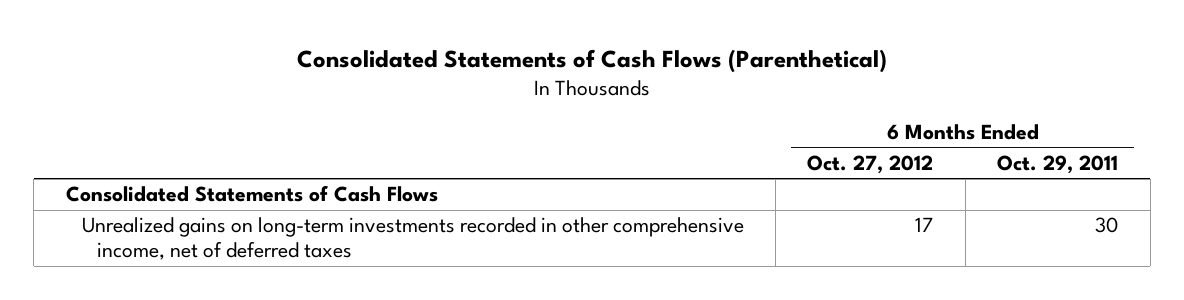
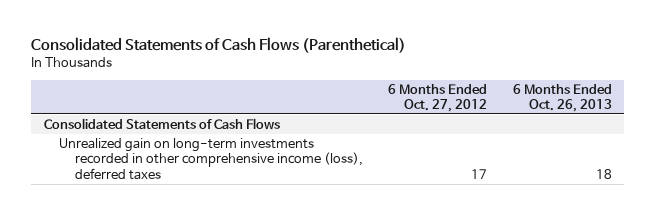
[997,154,1119,174] Oct. 29, 2011 -> none
none -> [512,83,612,113] 6 Months Ended Oct. 26, 2013
[81,217,744,261] Unrealized gains on long-term investments recorded in other comprehensive income, net of deferred taxes -> [59,137,363,180] Unrealized gain on long-term investments recorded in other comprehensive income (loss), deferred taxes

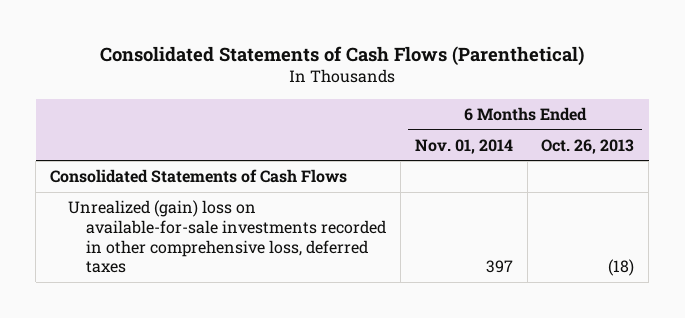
[388,83,488,113] 6 Months Ended Oct. 27, 2012 -> none
none -> [414,138,513,154] Nov. 01, 2014
[59,137,363,180] Unrealized gain on long-term investments recorded in other comprehensive income (loss), deferred taxes -> [68,200,387,274] Unrealized (gain) loss on available-for-sale investments recorded in other comprehensive loss, deferred taxes
[595,168,612,179] 18 -> [608,259,635,277] (18)

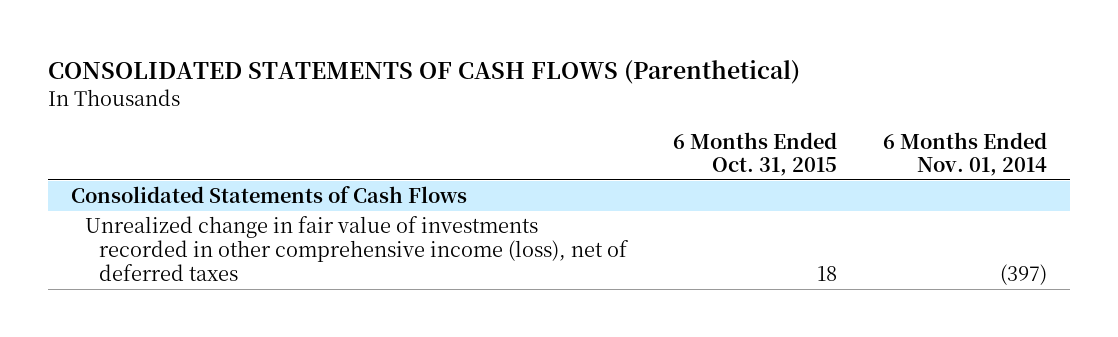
[100,45,585,66] Consolidated Statements of Cash Flows (Parenthetical) -> [48,60,801,85] CONSOLIDATED STATEMENTS OF CASH FLOWS (Parenthetical)
[541,138,635,154] Oct. 26, 2013 -> none
none -> [673,131,838,177] 6 Months Ended Oct. 31, 2015
[68,200,387,274] Unrealized (gain) loss on available-for-sale investments recorded in other comprehensive loss, deferred taxes -> [85,216,630,281] Unrealized change in fair value of investments recorded in other comprehensive income (loss), net of deferred taxes
[485,260,513,274] 397 -> [1000,263,1048,285] (397)

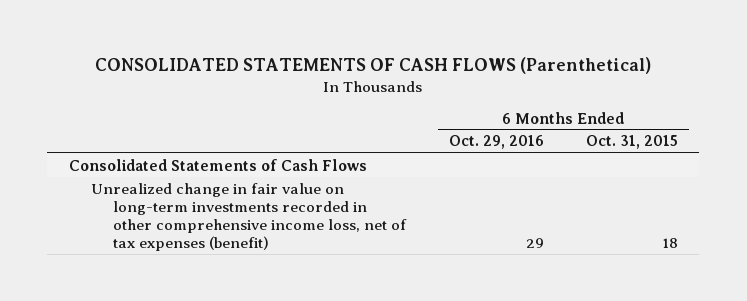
[883,131,1048,177] 6 Months Ended Nov. 01, 2014 -> none
none -> [448,135,544,150] Oct. 29, 2016
[85,216,630,281] Unrealized change in fair value of investments recorded in other comprehensive income (loss), net of deferred taxes -> [90,182,408,252] Unrealized change in fair value on long-term investments recorded in other comprehensive income loss, net of tax expenses (benefit)

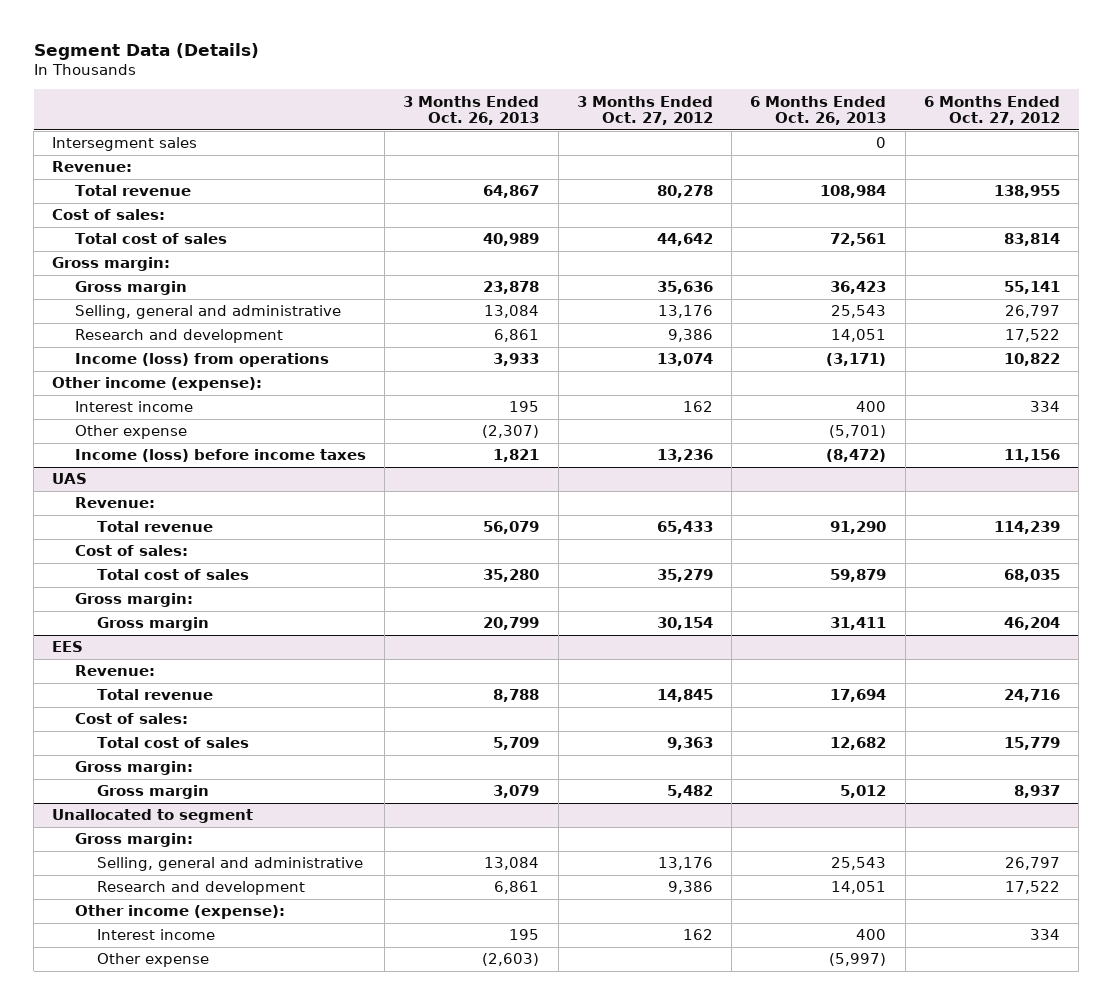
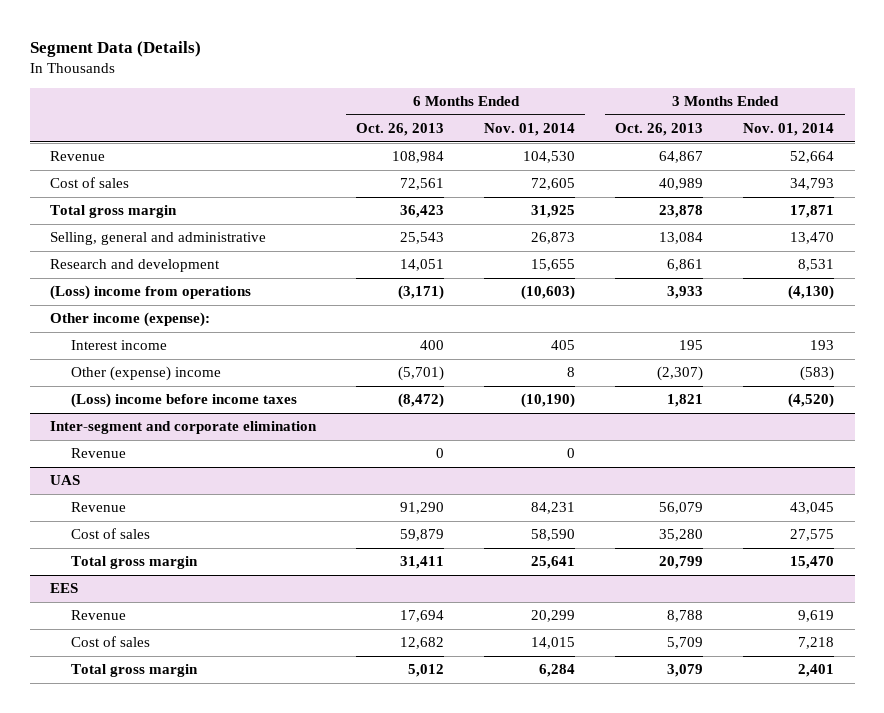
[576,95,713,125] 3 Months Ended Oct. 27, 2012 -> none
[924,95,1061,125] 6 Months Ended Oct. 27, 2012 -> none
none -> [484,123,576,137] Nov. 01, 2014
none -> [743,123,835,137] Nov. 01, 2014
[52,137,198,152] Intersegment sales -> none
[52,161,133,173] Revenue: -> none
[52,209,166,221] Cost of sales: -> none
[52,257,171,272] Gross margin: -> none
[74,185,191,197] Total revenue -> [49,151,105,162] Revenue
[74,233,227,245] Total cost of sales -> [49,177,129,189] Cost of sales
[74,281,187,296] Gross margin -> [49,205,177,219] Total gross margin
[74,353,329,368] Income (loss) from operations -> [49,285,251,301] (Loss) income from operations
[74,425,187,440] Other expense -> [70,366,221,382] Other (expense) income
[74,449,366,463] Income (loss) before income taxes -> [70,393,297,409] (Loss) income before income taxes
none -> [49,421,317,435] Inter-segment and corporate elimination
none -> [70,448,126,459] Revenue
[74,497,155,509] Revenue: -> none
[74,545,188,557] Cost of sales: -> none
[74,593,193,608] Gross margin: -> none
[96,521,213,533] Total revenue -> [70,502,126,513] Revenue
[96,569,249,581] Total cost of sales -> [70,528,150,540] Cost of sales
[96,617,209,632] Gross margin -> [70,556,198,570] Total gross margin
[74,665,155,677] Revenue: -> none
[74,713,188,725] Cost of sales: -> none
[74,761,193,776] Gross margin: -> none
[52,809,254,824] Unallocated to segment -> none
[74,833,193,848] Gross margin: -> none
[96,857,363,872] Selling, general and administrative -> none
[96,881,305,896] Research and development -> none
[74,905,285,920] Other income (expense): -> none
[96,929,215,941] Interest income -> none
[96,953,209,968] Other expense -> none
[96,689,213,701] Total revenue -> [70,610,126,621] Revenue
[96,737,249,749] Total cost of sales -> [70,636,150,648] Cost of sales
[96,785,209,800] Gross margin -> [70,664,198,678] Total gross margin

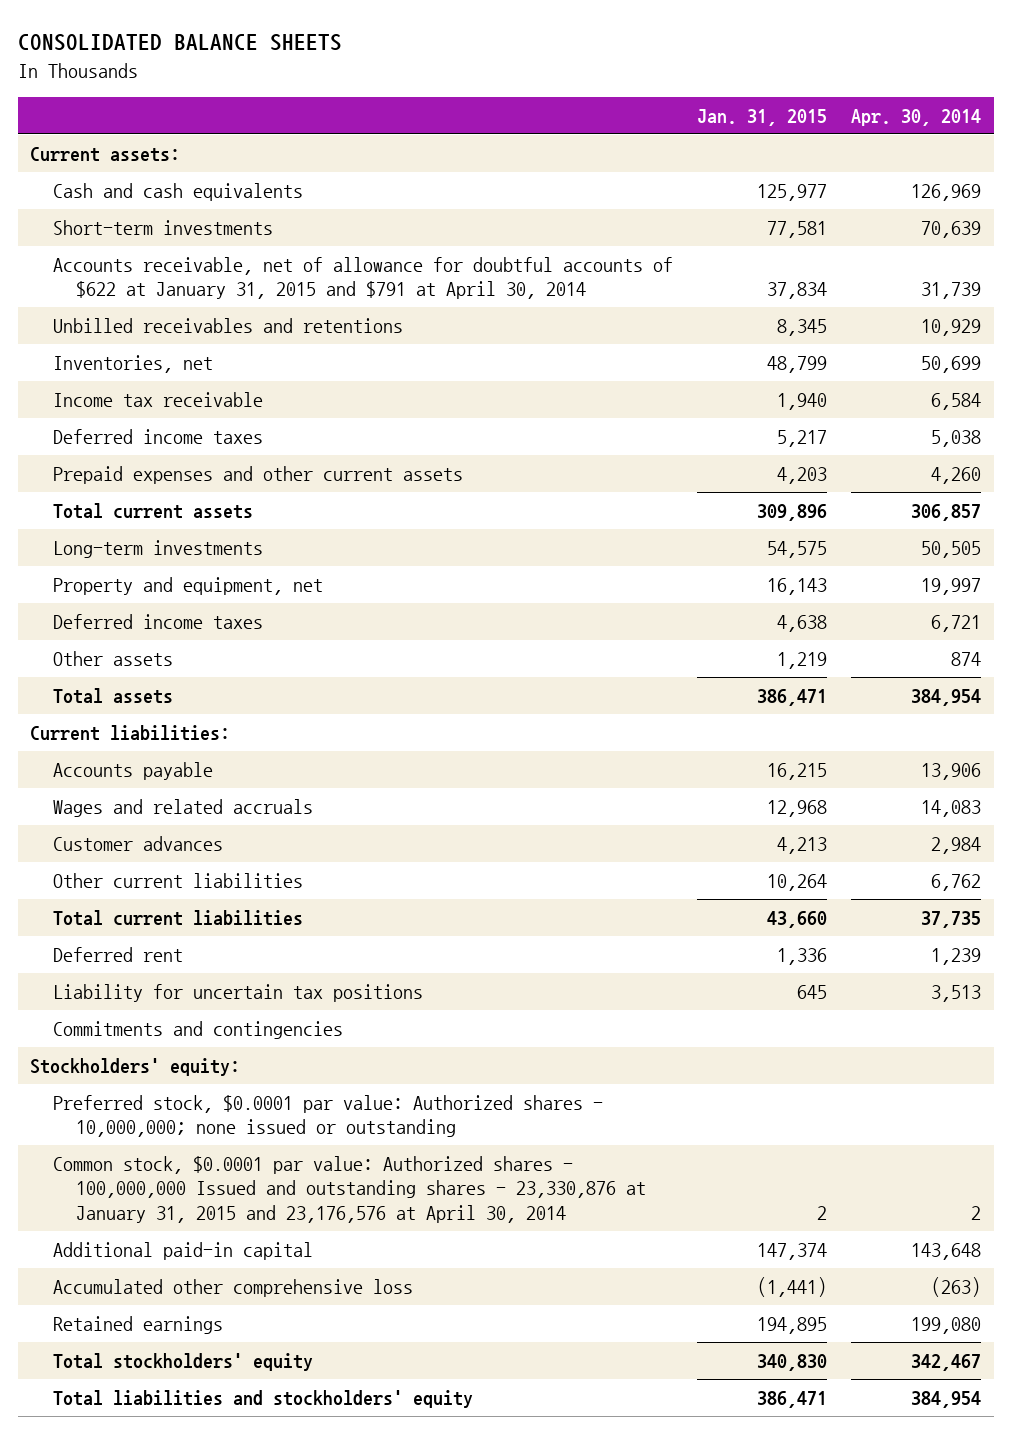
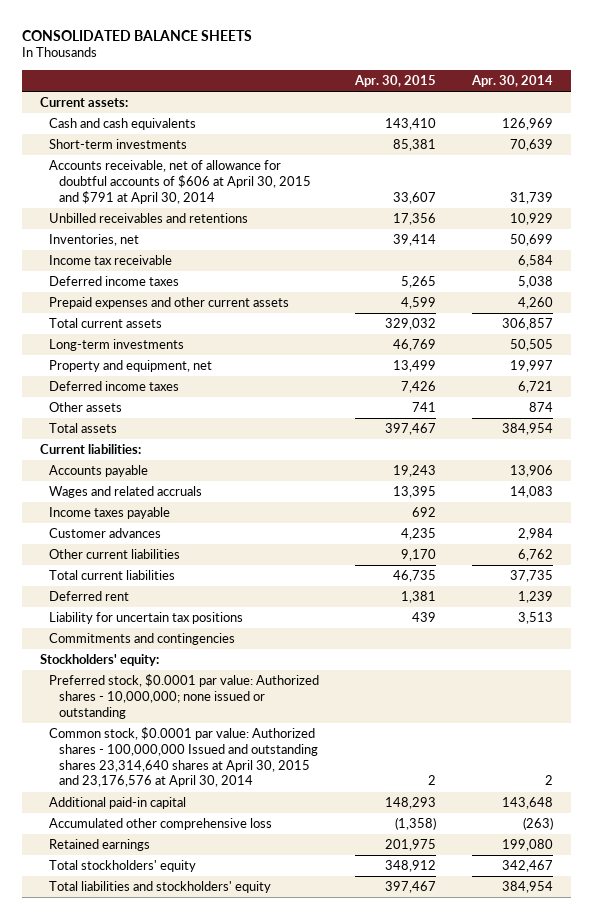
[697,108,828,126] Jan. 31, 2015 -> none
none -> [354,74,437,87] Apr. 30, 2015
[53,256,674,300] Accounts receivable, net of allowance for doubtful accounts of $622 at January 31, 2015 and $791 at April 30, 2014 -> [49,160,311,204] Accounts receivable, net of allowance for doubtful accounts of $606 at April 30, 2015 and $791 at April 30, 2014
none -> [49,507,171,520] Income taxes payable
[53,1155,647,1223] Common stock, $0.0001 par value: Authorized shares - 100,000,000 Issued and outstanding shares - 23,330,876 at January 31, 2015 and 23,176,576 at April 30, 2014 -> [49,727,318,788] Common stock, $0.0001 par value: Authorized shares - 100,000,000 Issued and outstanding shares 23,314,640 shares at April 30, 2015 and 23,176,576 at April 30, 2014

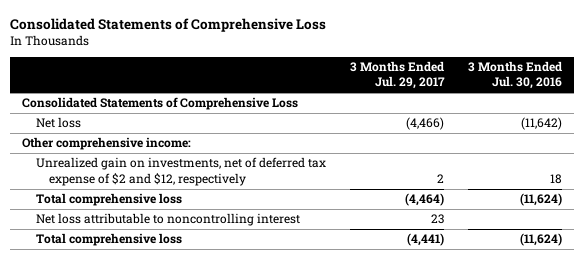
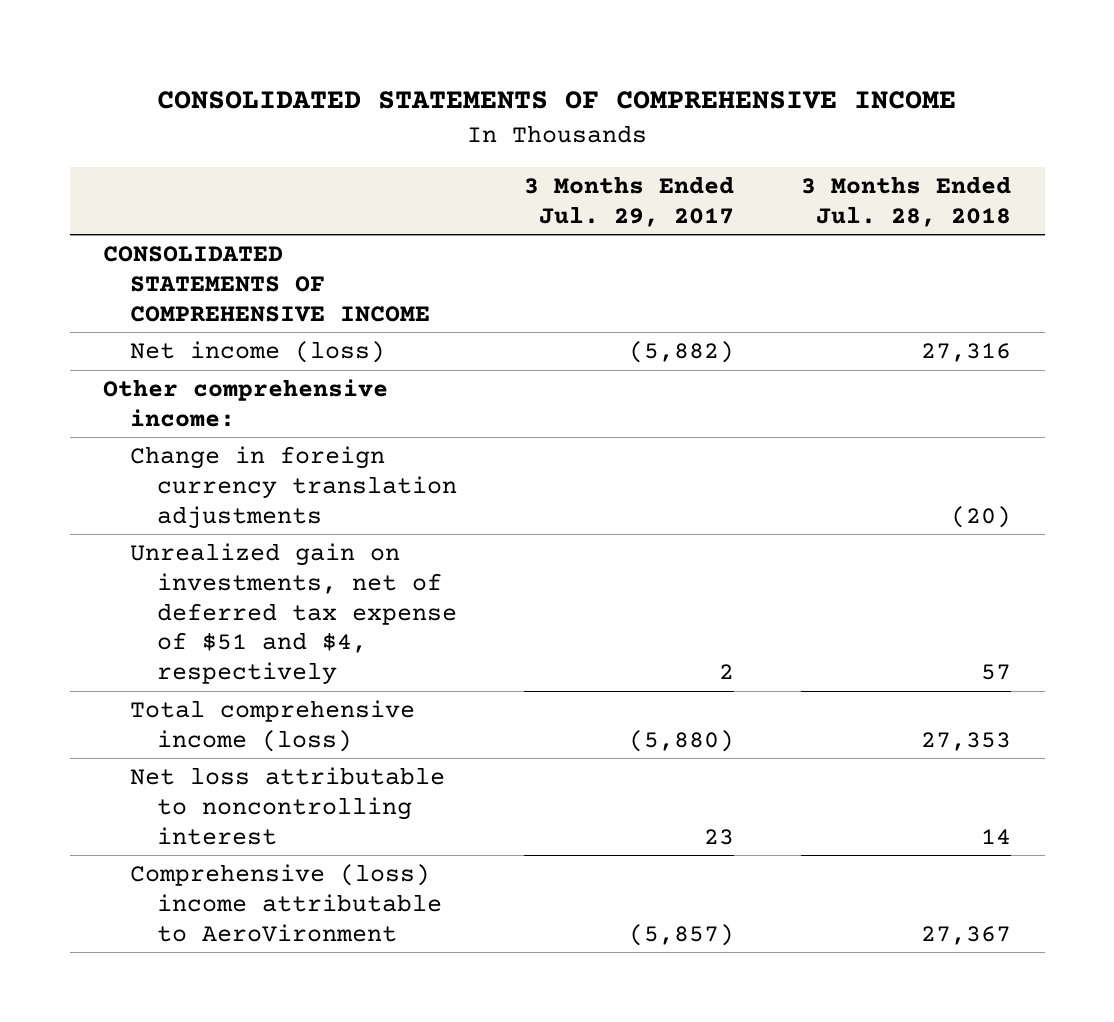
[10,17,327,32] Consolidated Statements of Comprehensive Loss -> [157,91,957,110] CONSOLIDATED STATEMENTS OF COMPREHENSIVE INCOME
[468,61,563,90] 3 Months Ended Jul. 30, 2016 -> none
none -> [801,175,1012,227] 3 Months Ended Jul. 28, 2018
[22,97,299,111] Consolidated Statements of Comprehensive Loss -> [103,246,431,322] CONSOLIDATED STATEMENTS OF COMPREHENSIVE INCOME
[35,117,81,129] Net loss -> [130,341,386,364] Net income (loss)
[406,117,445,131] (4,466) -> [628,341,734,364] (5,882)
none -> [130,446,457,529] Change in foreign currency translation adjustments
[35,157,326,186] Unrealized gain on investments, net of deferred tax expense of $2 and $12, respectively -> [130,543,457,686] Unrealized gain on investments, net of deferred tax expense of $51 and $4, respectively
[35,193,182,207] Total comprehensive loss -> [130,700,416,752] Total comprehensive income (loss)
[405,193,445,207] (4,464) -> [628,729,734,752] (5,880)
[35,233,182,247] Total comprehensive loss -> [130,864,442,942] Comprehensive (loss) income attributable to AeroVironment
[407,233,445,247] (4,441) -> [628,923,734,946] (5,857)

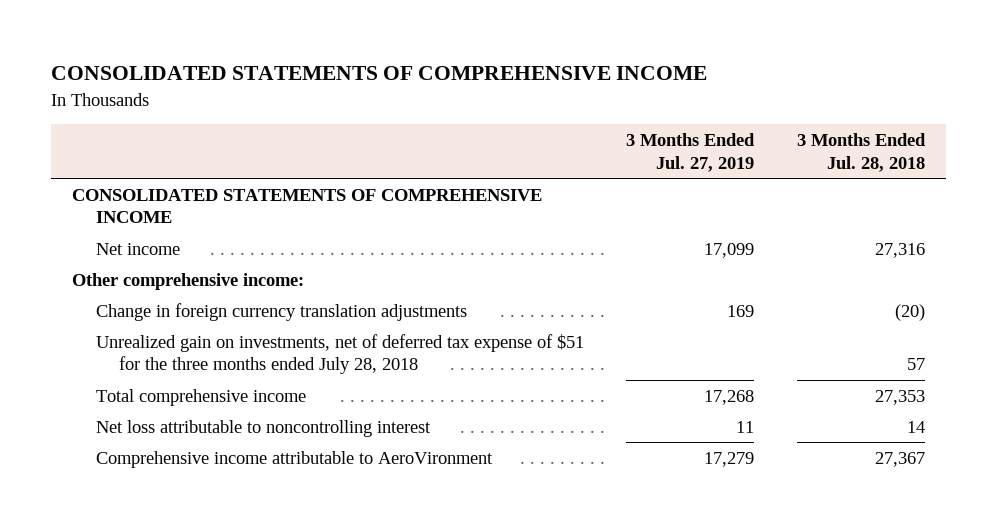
[523,175,734,227] 3 Months Ended Jul. 29, 2017 -> none
none -> [626,133,756,172] 3 Months Ended Jul. 27, 2019
[130,341,386,364] Net income (loss) -> [95,242,180,255] Net income
[130,543,457,686] Unrealized gain on investments, net of deferred tax expense of $51 and $4, respectively -> [95,333,584,375] Unrealized gain on investments, net of deferred tax expense of $51 for the three months ended July 28, 2018
[130,700,416,752] Total comprehensive income (loss) -> [95,388,306,406] Total comprehensive income
[130,864,442,942] Comprehensive (loss) income attributable to AeroVironment -> [95,450,493,468] Comprehensive income attributable to AeroVironment

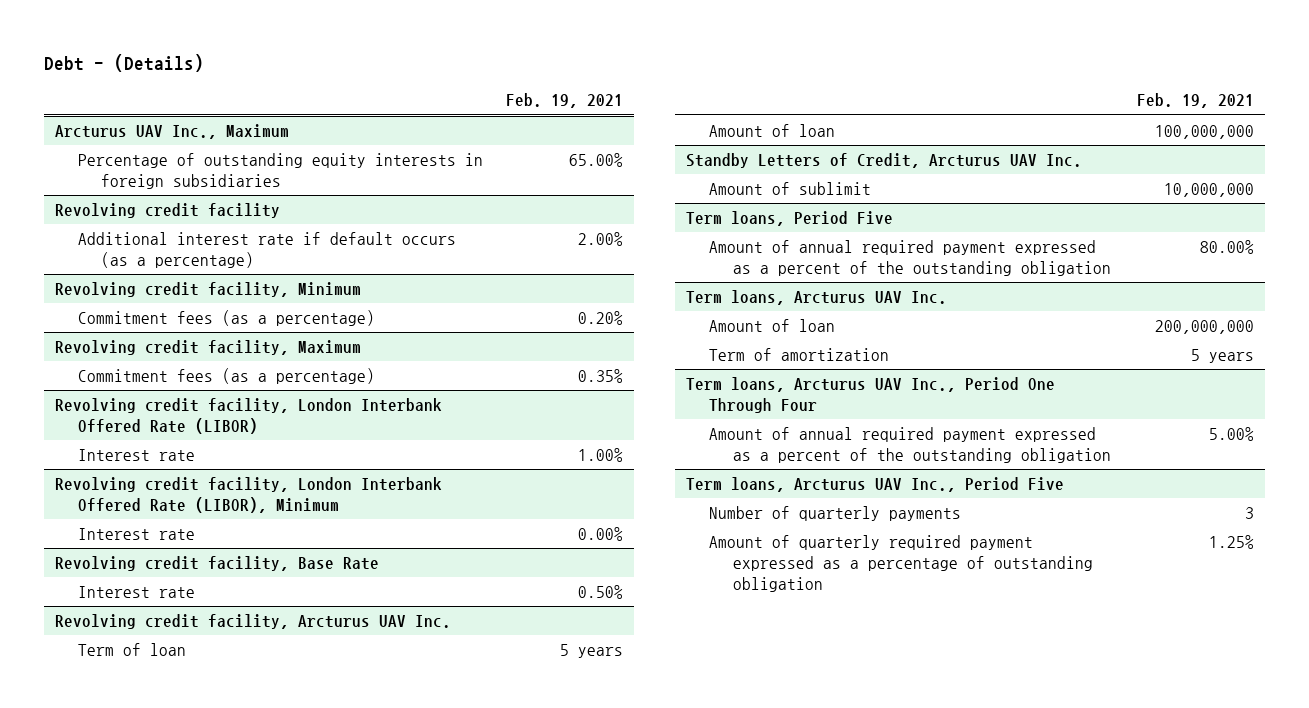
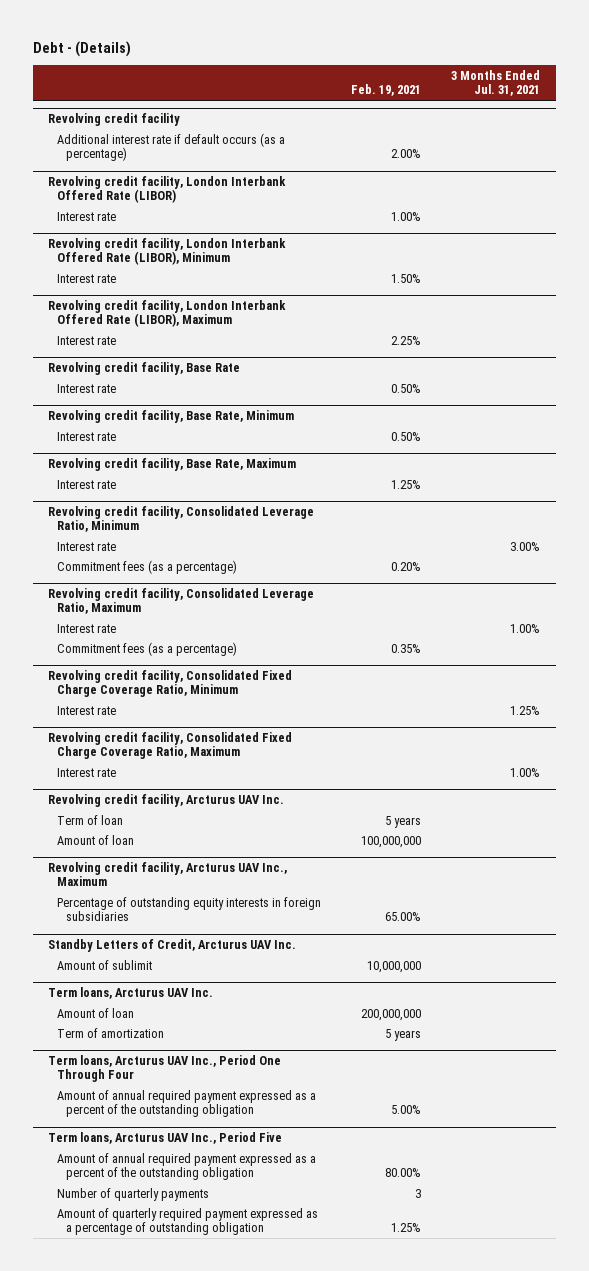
none -> [451,69,541,97] 3 Months Ended Jul. 31, 2021
[54,123,289,139] Arcturus UAV Inc., Maximum -> none
[78,152,484,190] Percentage of outstanding equity interests in foreign subsidiaries -> none
[54,281,361,297] Revolving credit facility, Minimum -> none
[78,309,376,326] Commitment fees (as a percentage) -> none
[54,339,361,355] Revolving credit facility, Maximum -> none
[78,367,376,384] Commitment fees (as a percentage) -> none
[577,526,623,541] 0.00% -> [391,273,422,283] 1.50%
none -> [48,299,287,328] Revolving credit facility, London Interbank Offered Rate (LIBOR), Maximum
none -> [57,335,117,345] Interest rate
none -> [48,409,295,423] Revolving credit facility, Base Rate, Minimum
none -> [57,431,117,441] Interest rate
none -> [48,457,297,471] Revolving credit facility, Base Rate, Maximum
none -> [57,479,117,489] Interest rate
none -> [48,505,315,533] Revolving credit facility, Consolidated Leverage Ratio, Minimum
none -> [57,541,117,551] Interest rate
none -> [57,559,238,574] Commitment fees (as a percentage)
none -> [48,587,315,615] Revolving credit facility, Consolidated Leverage Ratio, Maximum
none -> [57,623,117,633] Interest rate
none -> [57,641,238,656] Commitment fees (as a percentage)
none -> [48,669,293,698] Revolving credit facility, Consolidated Fixed Charge Coverage Ratio, Minimum
none -> [57,705,117,715] Interest rate
none -> [48,731,293,760] Revolving credit facility, Consolidated Fixed Charge Coverage Ratio, Maximum
none -> [57,767,117,777] Interest rate
none -> [48,861,288,887] Revolving credit facility, Arcturus UAV Inc., Maximum
none -> [57,896,322,922] Percentage of outstanding equity interests in foreign subsidiaries
[686,210,894,226] Term loans, Period Five -> none
[709,239,1111,277] Amount of annual required payment expressed as a percent of the outstanding obligation -> none
none -> [57,1152,317,1181] Amount of annual required payment expressed as a percent of the outstanding obligation

